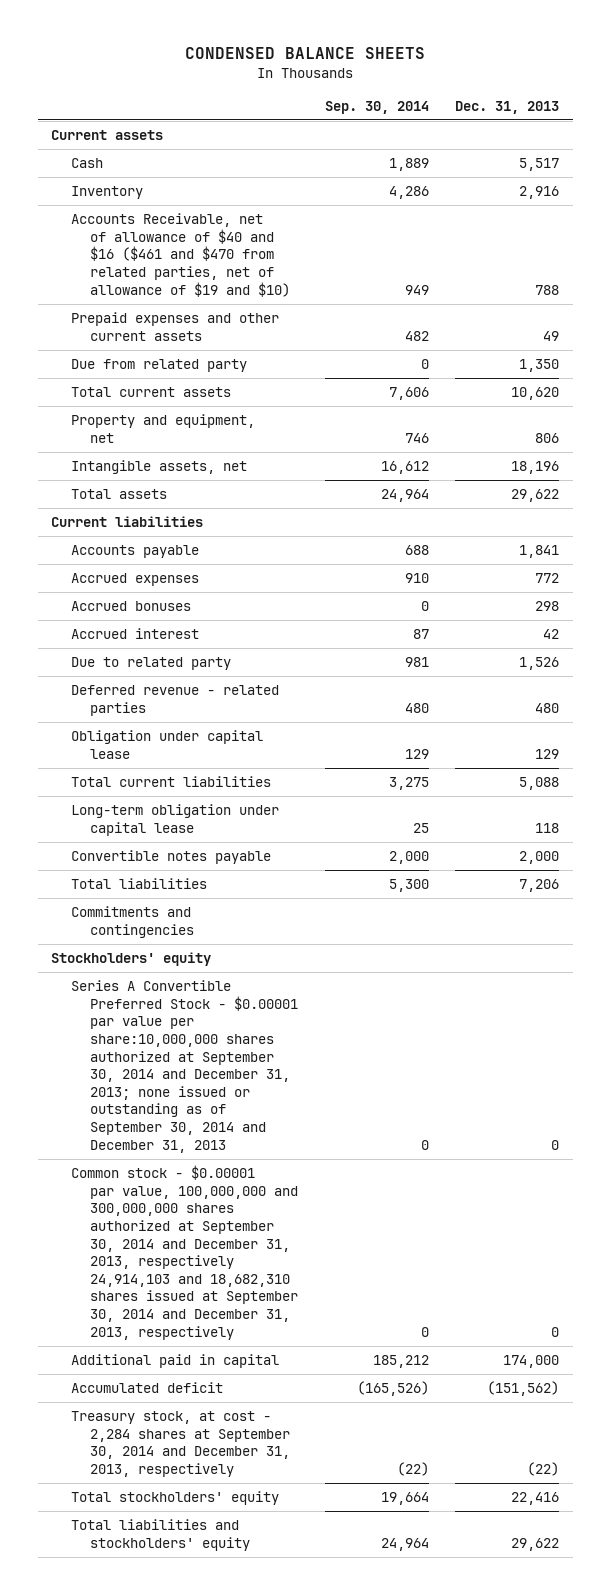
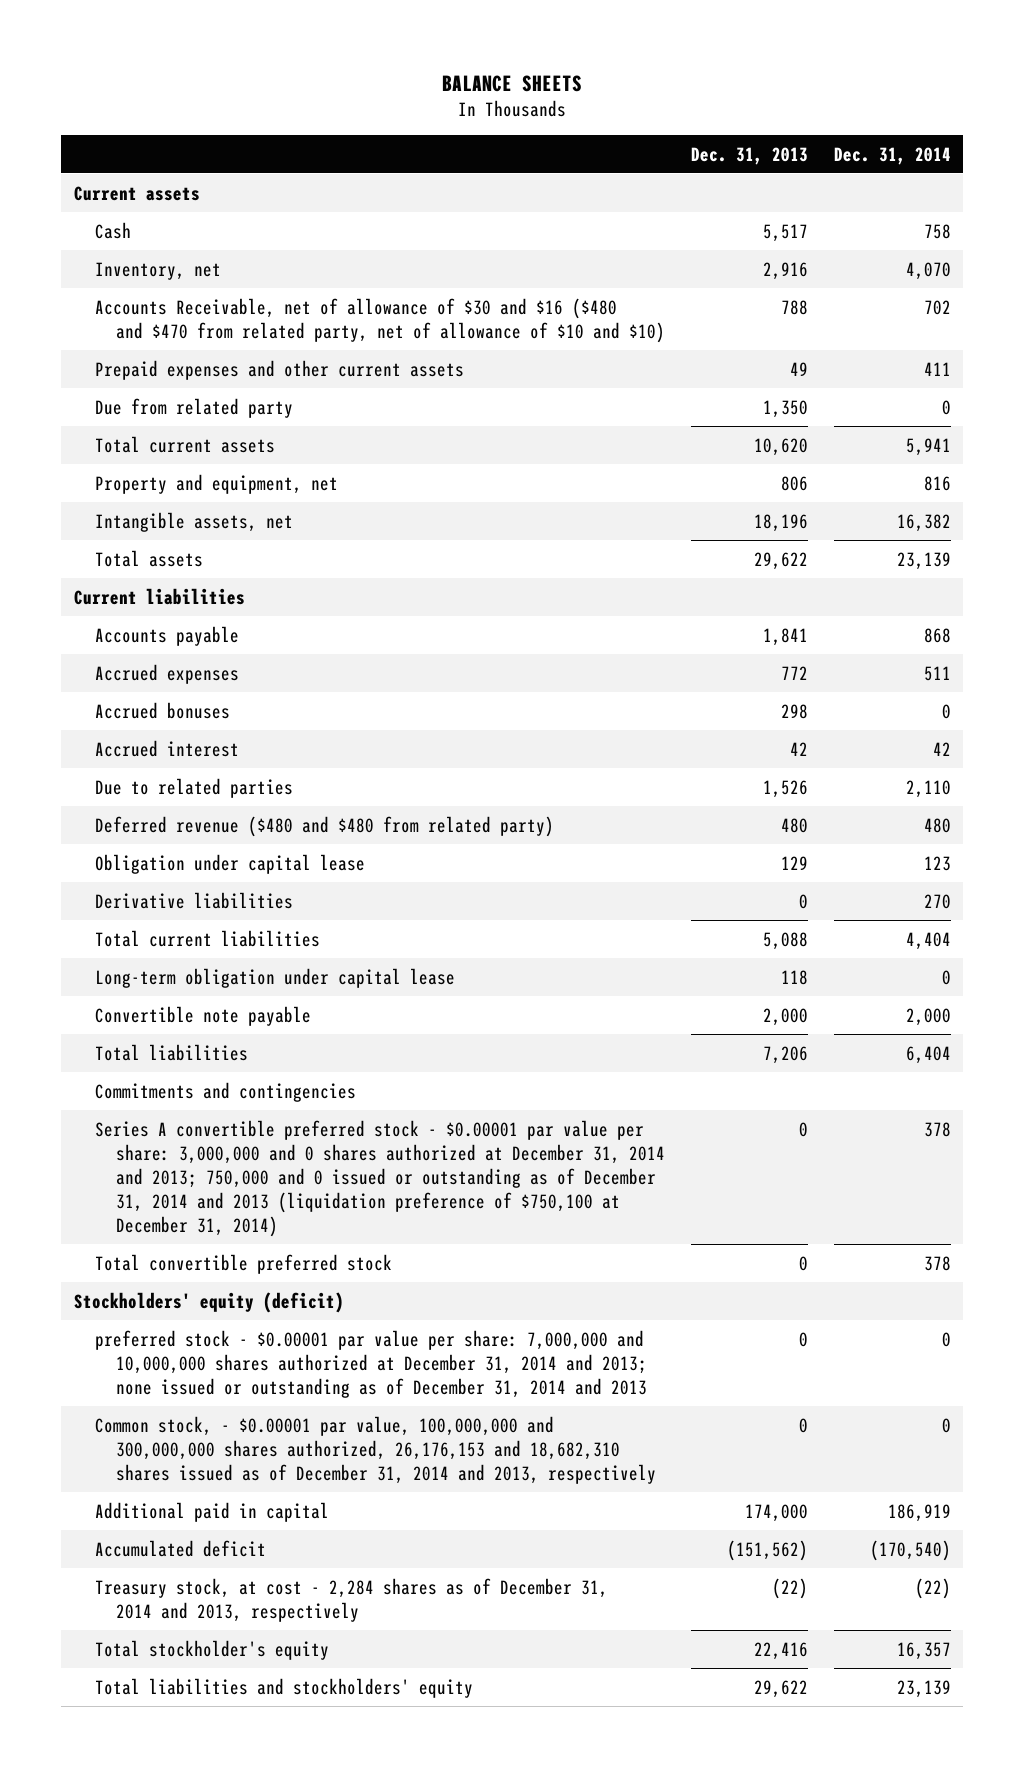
[185,47,426,60] CONDENSED BALANCE SHEETS -> [442,74,583,92] BALANCE SHEETS
[324,100,429,114] Sep. 30, 2014 -> none
none -> [833,146,951,165] Dec. 31, 2014
[70,186,143,200] Inventory -> [94,261,221,280] Inventory, net
[70,213,291,297] Accounts Receivable, net of allowance of $40 and $16 ($461 and $470 from related parties, net of allowance of $19 and $10) -> [94,297,665,343] Accounts Receivable, net of allowance of $30 and $16 ($480 and $470 from related party, net of allowance of $10 and $10)
[70,685,279,716] Deferred revenue - related parties -> none
[70,657,231,671] Due to related party -> [94,777,293,798] Due to related parties
none -> [94,815,554,837] Deferred revenue ($480 and $480 from related party)
none -> [94,891,293,909] Derivative liabilities
[70,850,271,865] Convertible notes payable -> [94,1005,311,1026] Convertible note payable
none -> [94,1119,665,1238] Series A convertible preferred stock - $0.00001 par value per share: 3,000,000 and 0 shares authorized at December 31, 2014 and 2013; 750,000 and 0 issued or outstanding as of December 31, 2014 and 2013 (liquidation preference of $750,100 at December 31, 2014)
none -> [94,1253,392,1274] Total convertible preferred stock
[51,952,212,967] Stockholders' equity -> [74,1291,345,1313] Stockholders' equity (deficit)
[70,980,299,1153] Series A Convertible Preferred Stock - $0.00001 par value per share:10,000,000 shares authorized at September 30, 2014 and December 31, 2013; none issued or outstanding as of September 30, 2014 and December 31, 2013 -> [94,1329,647,1398] preferred stock - $0.00001 par value per share: 7,000,000 and 10,000,000 shares authorized at December 31, 2014 and 2013; none issued or outstanding as of December 31, 2014 and 2013
[70,1165,299,1340] Common stock - $0.00001 par value, 100,000,000 and 300,000,000 shares authorized at September 30, 2014 and December 31, 2013, respectively 24,914,103 and 18,682,310 shares issued at September 30, 2014 and December 31, 2013, respectively -> [94,1415,656,1484] Common stock, - $0.00001 par value, 100,000,000 and 300,000,000 shares authorized, 26,176,153 and 18,682,310 shares issued as of December 31, 2014 and 2013, respectively
[70,1411,291,1477] Treasury stock, at cost - 2,284 shares at September 30, 2014 and December 31, 2013, respectively -> [94,1577,608,1622] Treasury stock, at cost - 2,284 shares as of December 31, 2014 and 2013, respectively
[70,1491,279,1506] Total stockholders' equity -> [94,1639,329,1660] Total stockholder's equity

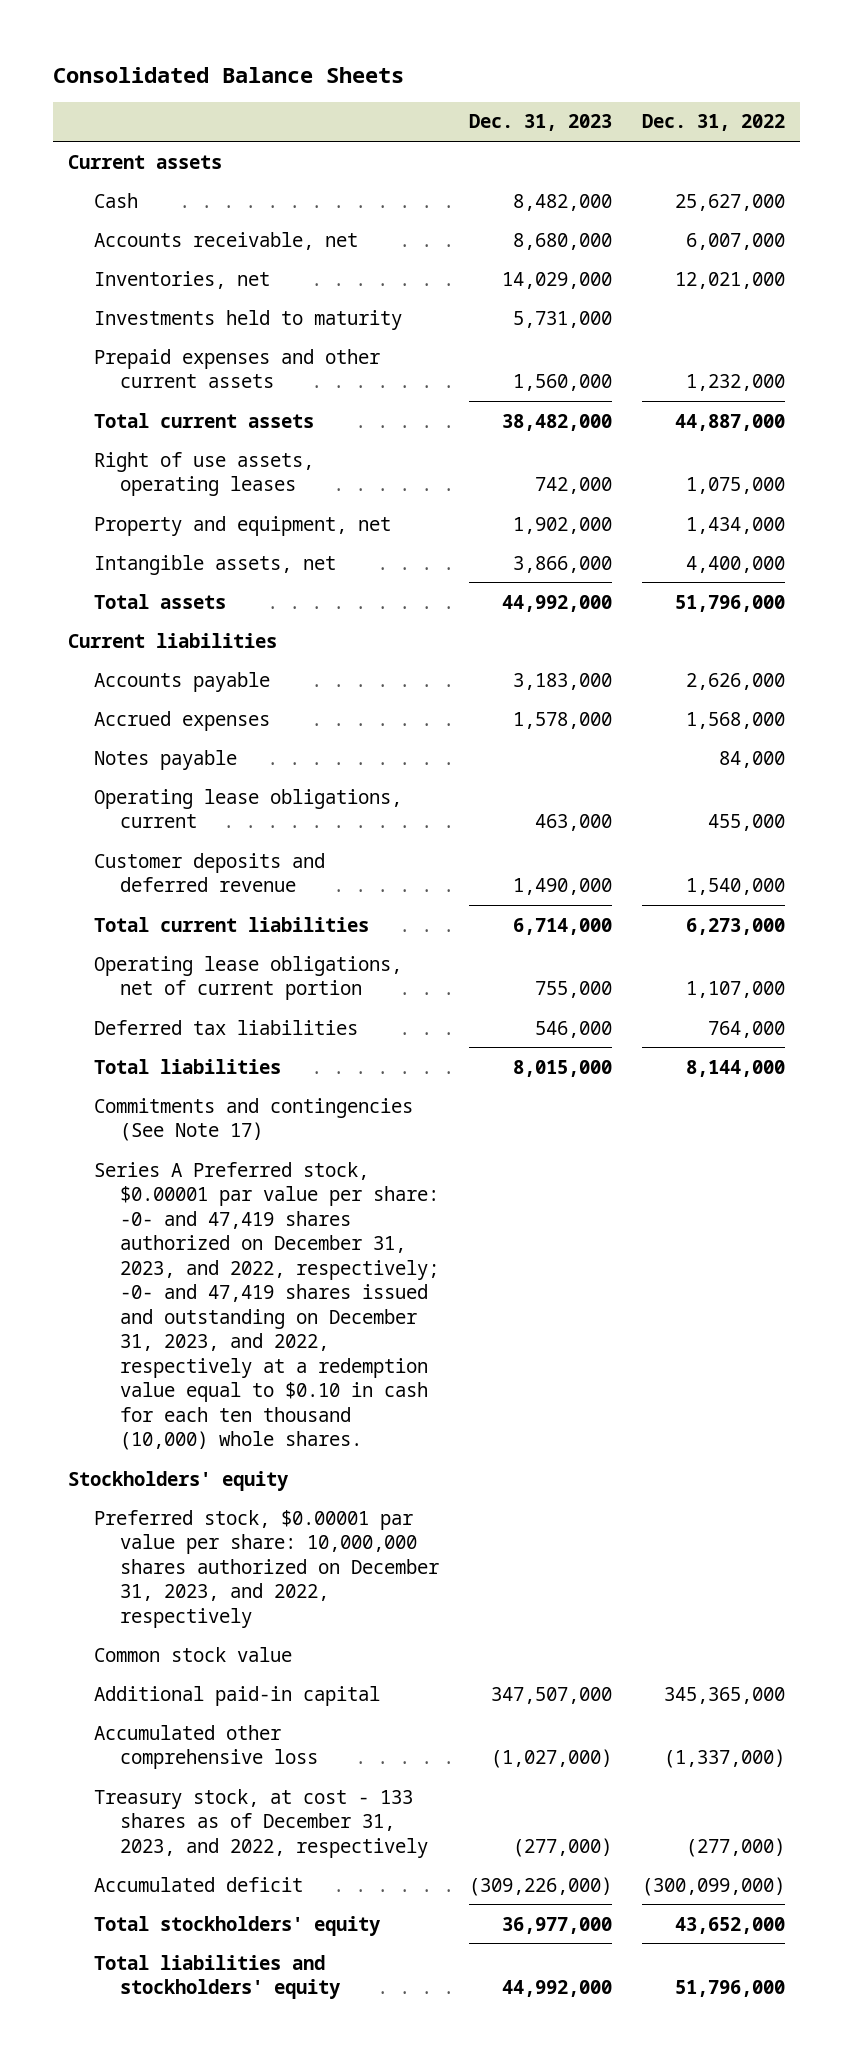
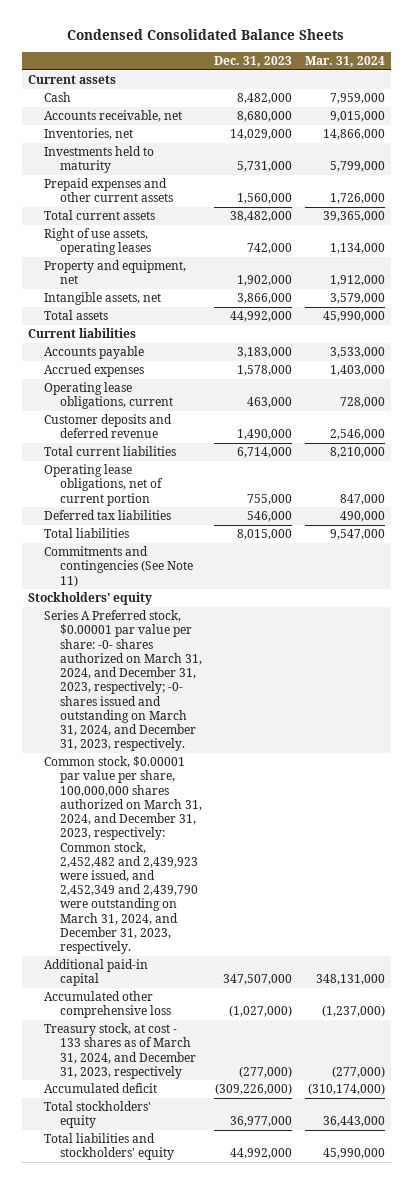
[53,66,405,83] Consolidated Balance Sheets -> [67,29,345,41] Condensed Consolidated Balance Sheets
[642,114,786,132] Dec. 31, 2022 -> none
none -> [304,56,385,68] Mar. 31, 2024
[94,749,238,770] Notes payable -> none
[94,1161,440,1451] Series A Preferred stock, $0.00001 par value per share: -0- and 47,419 shares authorized on December 31, 2023, and 2022, respectively; -0- and 47,419 shares issued and outstanding on December 31, 2023, and 2022, respectively at a redemption value equal to $0.10 in cash for each ten thousand (10,000) whole shares. -> none
[94,1097,414,1142] Commitments and contingencies (See Note 17) -> [44,546,194,587] Commitments and contingencies (See Note 11)
[94,1509,440,1628] Preferred stock, $0.00001 par value per share: 10,000,000 shares authorized on December 31, 2023, and 2022, respectively -> [44,610,203,752] Series A Preferred stock, $0.00001 par value per share: -0- shares authorized on March 31, 2024, and December 31, 2023, respectively; -0- shares issued and outstanding on March 31, 2024, and December 31, 2023, respectively.
[94,1646,293,1662] Common stock value -> [44,756,203,955] Common stock, $0.00001 par value per share, 100,000,000 shares authorized on March 31, 2024, and December 31, 2023, respectively: Common stock, 2,452,482 and 2,439,923 were issued, and 2,452,349 and 2,439,790 were outstanding on March 31, 2024, and December 31, 2023, respectively.
[94,1788,429,1858] Treasury stock, at cost - 133 shares as of December 31, 2023, and 2022, respectively -> [44,1023,197,1079] Treasury stock, at cost - 133 shares as of March 31, 2024, and December 31, 2023, respectively

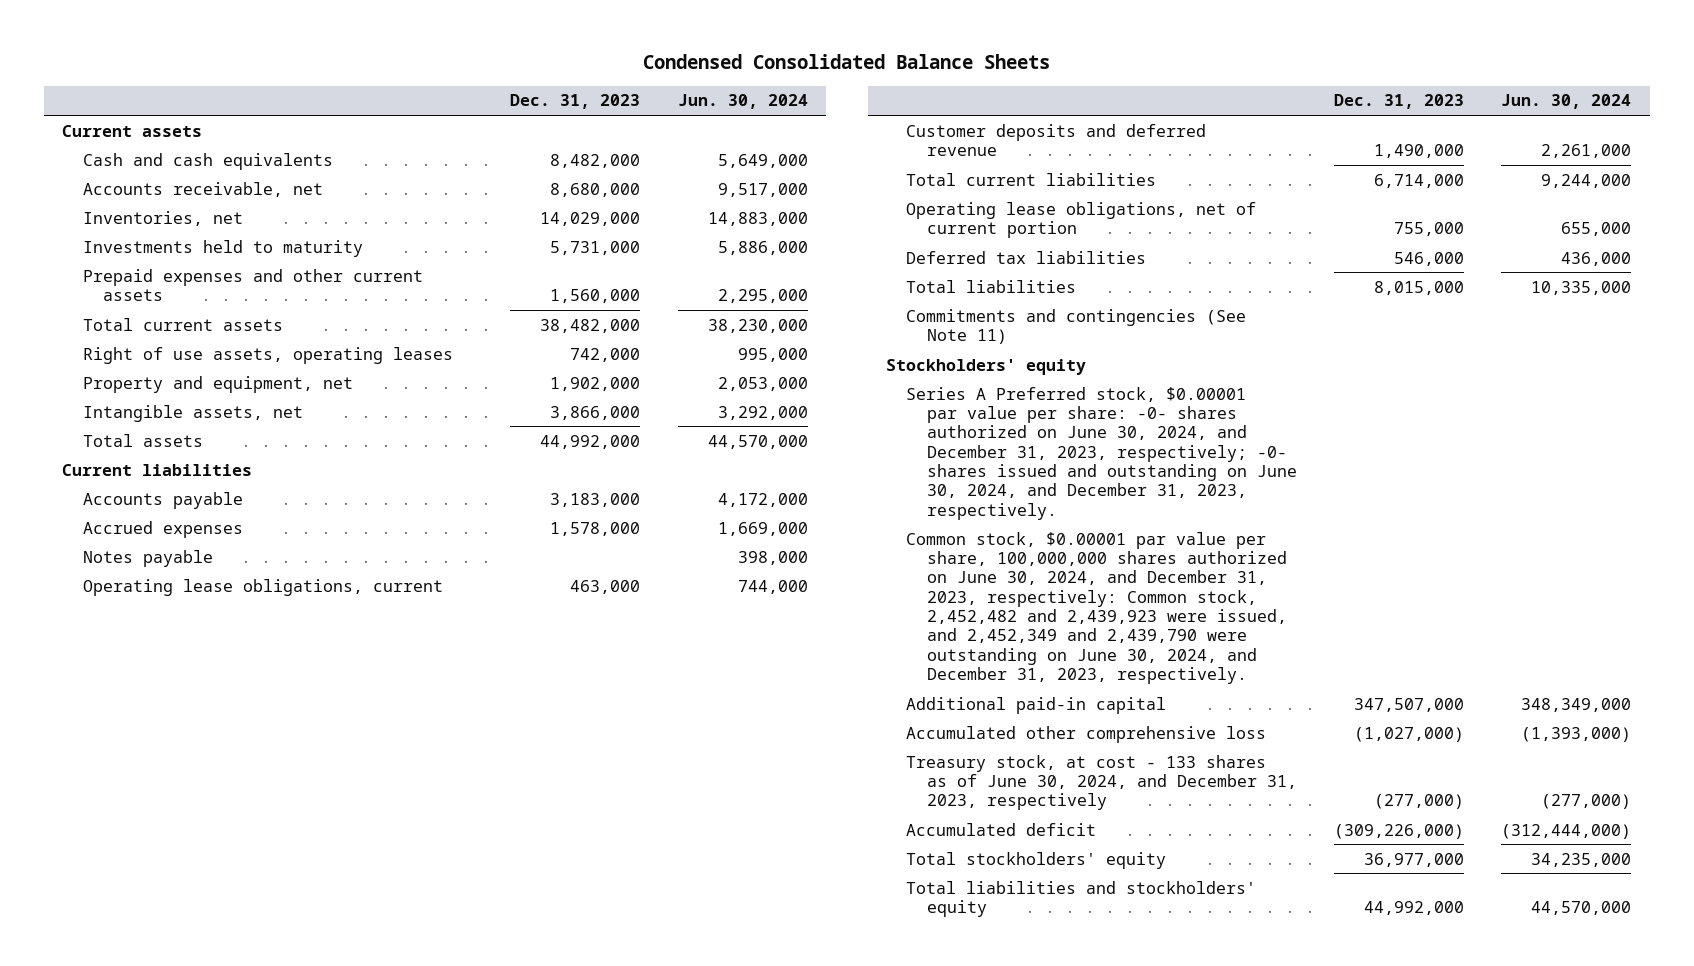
[304,56,385,68] Mar. 31, 2024 -> none
none -> [677,94,808,110] Jun. 30, 2024
[44,92,72,103] Cash -> [82,152,333,170] Cash and cash equivalents
none -> [82,549,213,567] Notes payable
[44,610,203,752] Series A Preferred stock, $0.00001 par value per share: -0- shares authorized on March 31, 2024, and December 31, 2023, respectively; -0- shares issued and outstanding on March 31, 2024, and December 31, 2023, respectively. -> [906,386,1297,520] Series A Preferred stock, $0.00001 par value per share: -0- shares authorized on June 30, 2024, and December 31, 2023, respectively; -0- shares issued and outstanding on June 30, 2024, and December 31, 2023, respectively.
[44,756,203,955] Common stock, $0.00001 par value per share, 100,000,000 shares authorized on March 31, 2024, and December 31, 2023, respectively: Common stock, 2,452,482 and 2,439,923 were issued, and 2,452,349 and 2,439,790 were outstanding on March 31, 2024, and December 31, 2023, respectively. -> [906,531,1287,685] Common stock, $0.00001 par value per share, 100,000,000 shares authorized on June 30, 2024, and December 31, 2023, respectively: Common stock, 2,452,482 and 2,439,923 were issued, and 2,452,349 and 2,439,790 were outstanding on June 30, 2024, and December 31, 2023, respectively.
[44,1023,197,1079] Treasury stock, at cost - 133 shares as of March 31, 2024, and December 31, 2023, respectively -> [906,754,1297,811] Treasury stock, at cost - 133 shares as of June 30, 2024, and December 31, 2023, respectively

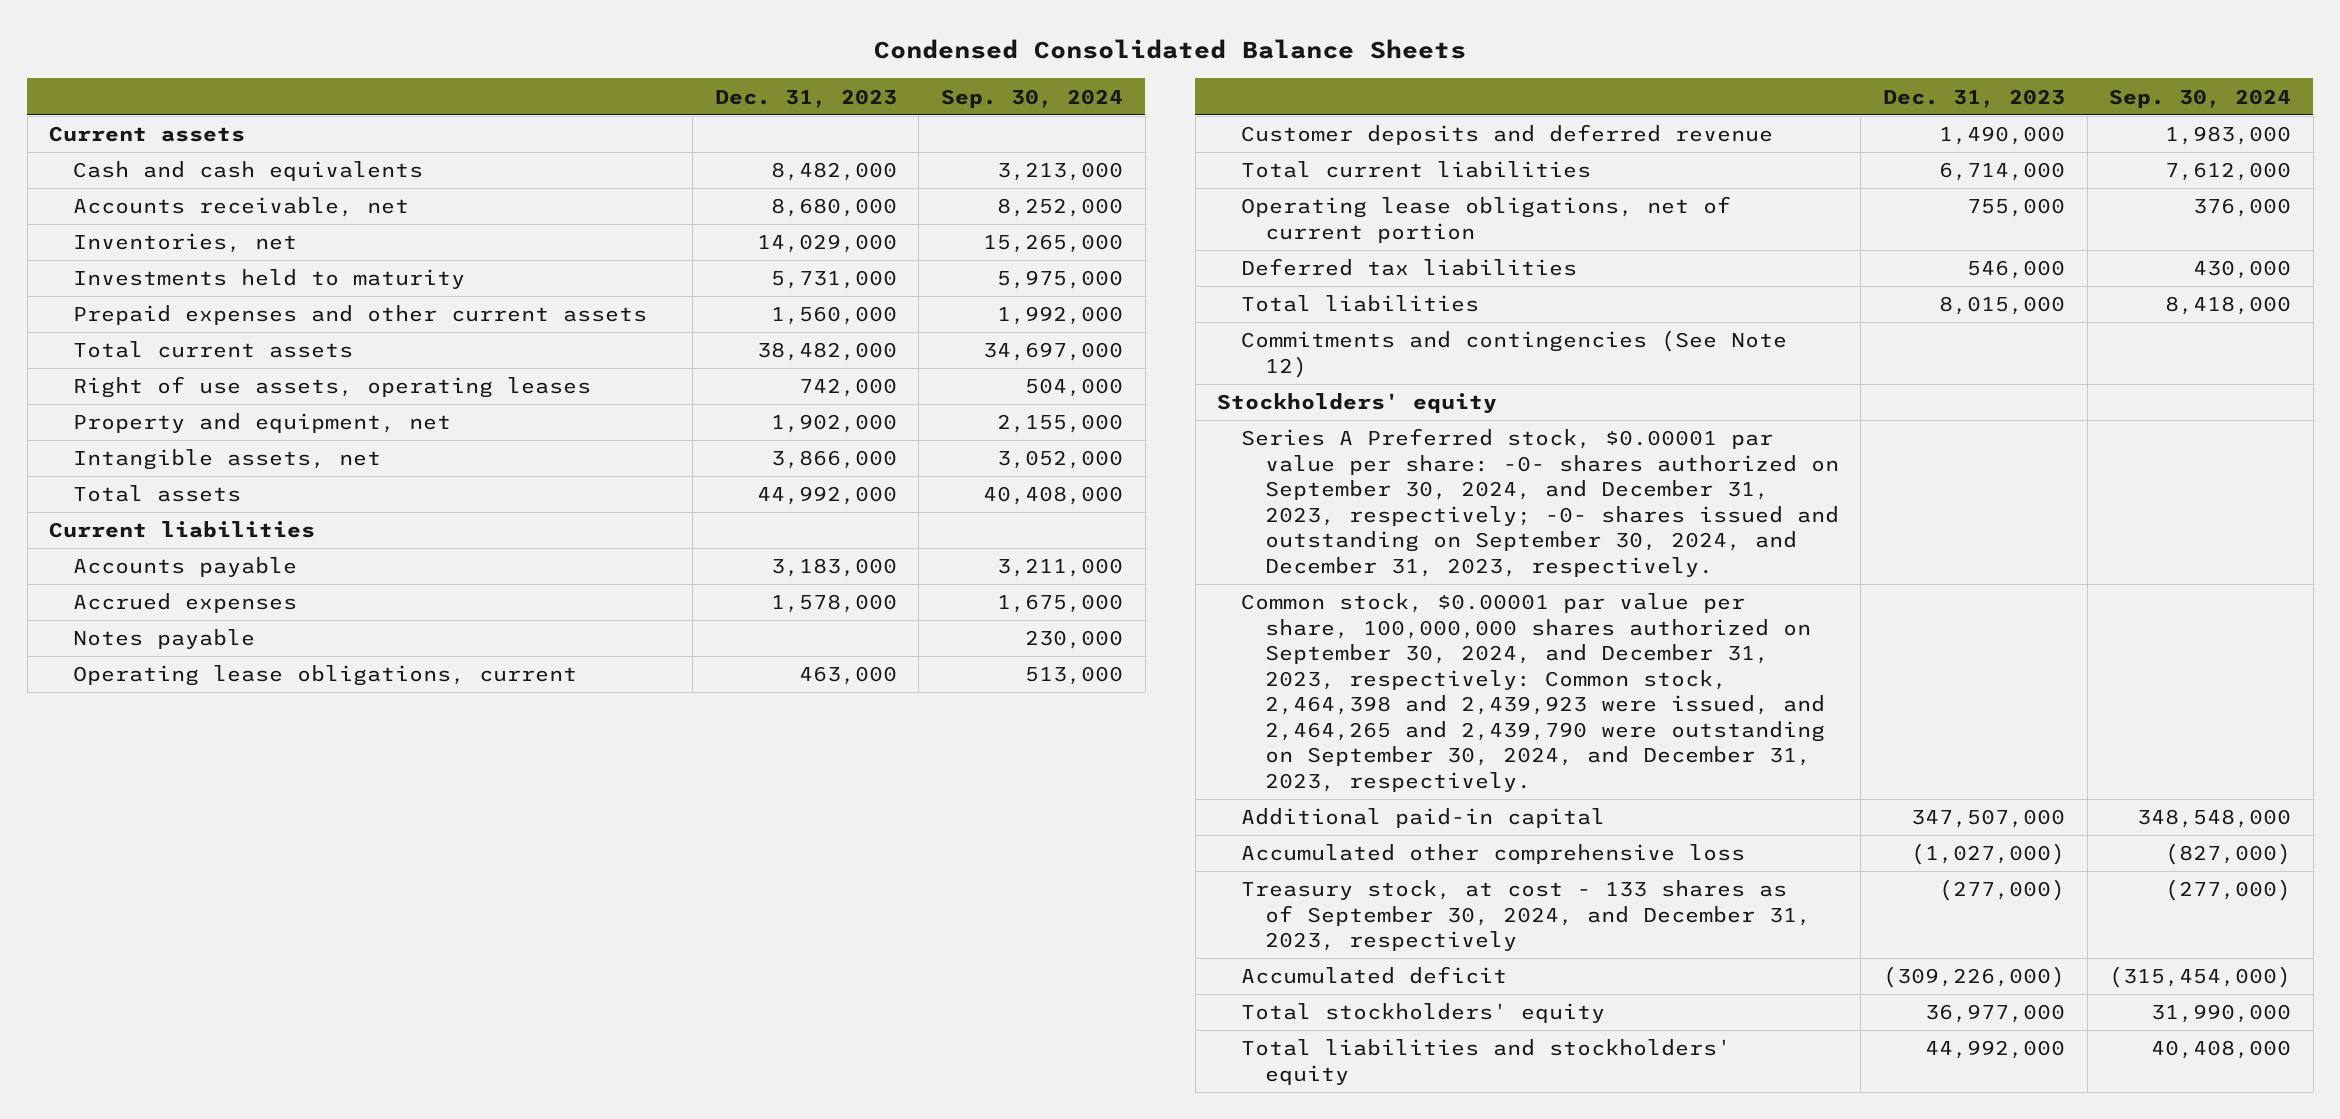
[677,94,808,110] Jun. 30, 2024 -> none
none -> [940,88,1123,108] Sep. 30, 2024
[906,308,1247,344] Commitments and contingencies (See Note 11) -> [1241,330,1788,378] Commitments and contingencies (See Note 12)
[906,386,1297,520] Series A Preferred stock, $0.00001 par value per share: -0- shares authorized on June 30, 2024, and December 31, 2023, respectively; -0- shares issued and outstanding on June 30, 2024, and December 31, 2023, respectively. -> [1241,428,1839,577] Series A Preferred stock, $0.00001 par value per share: -0- shares authorized on September 30, 2024, and December 31, 2023, respectively; -0- shares issued and outstanding on September 30, 2024, and December 31, 2023, respectively.
[906,531,1287,685] Common stock, $0.00001 par value per share, 100,000,000 shares authorized on June 30, 2024, and December 31, 2023, respectively: Common stock, 2,452,482 and 2,439,923 were issued, and 2,452,349 and 2,439,790 were outstanding on June 30, 2024, and December 31, 2023, respectively. -> [1241,593,1825,792] Common stock, $0.00001 par value per share, 100,000,000 shares authorized on September 30, 2024, and December 31, 2023, respectively: Common stock, 2,464,398 and 2,439,923 were issued, and 2,464,265 and 2,439,790 were outstanding on September 30, 2024, and December 31, 2023, respectively.
[906,754,1297,811] Treasury stock, at cost - 133 shares as of June 30, 2024, and December 31, 2023, respectively -> [1241,880,1811,952] Treasury stock, at cost - 133 shares as of September 30, 2024, and December 31, 2023, respectively

